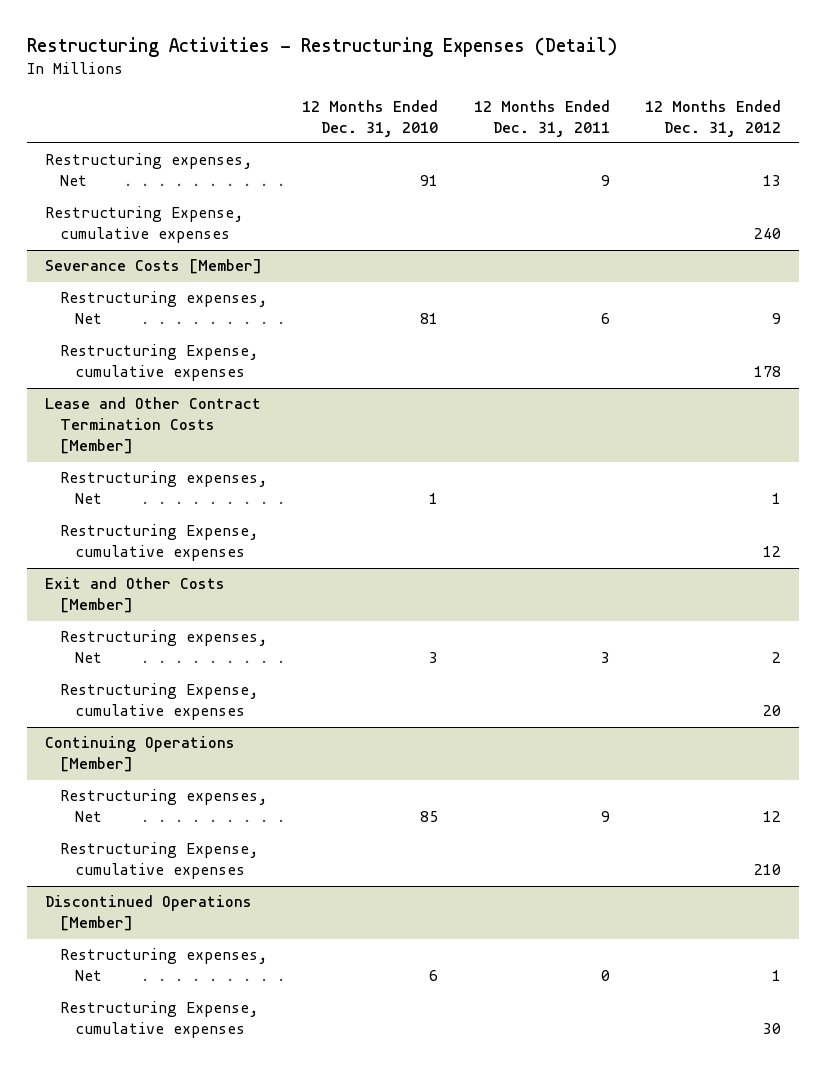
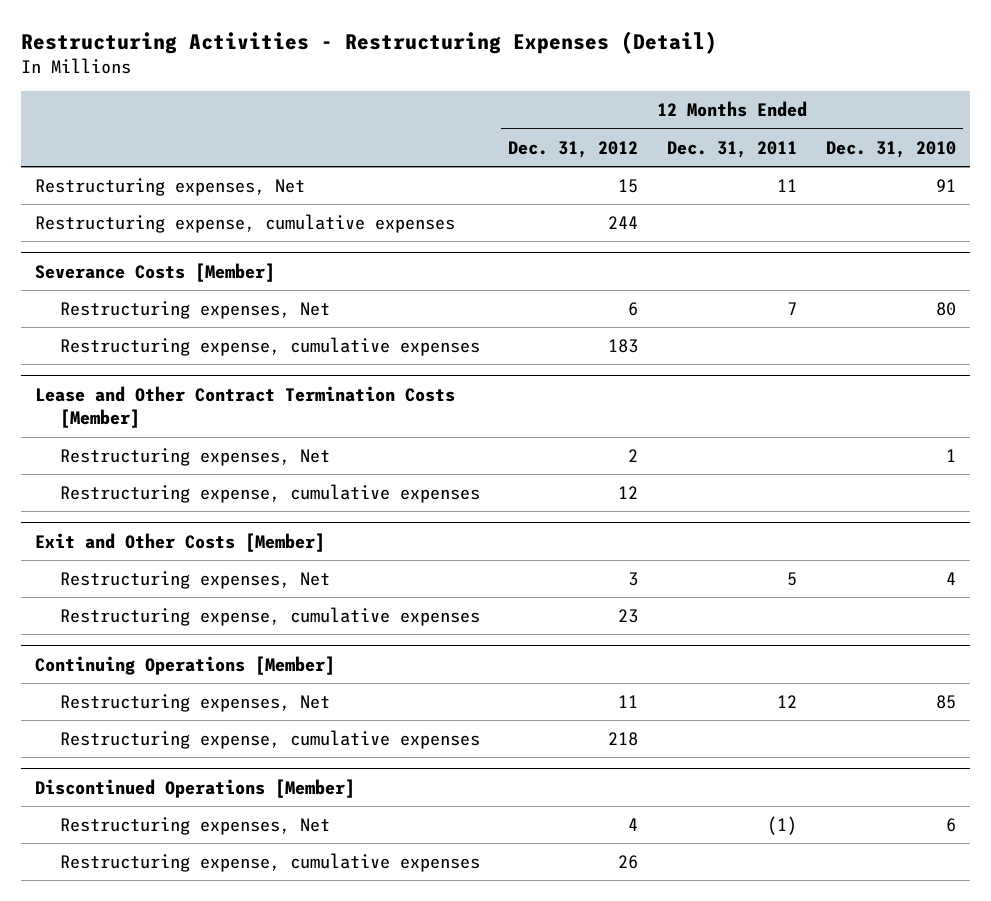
[600,175,610,187] 9 -> [777,179,798,193] 11
[763,175,782,187] 13 -> [618,179,639,194] 15
[44,206,243,244] Restructuring Expense, cumulative expenses -> [35,214,456,234] Restructuring expense, cumulative expenses
[754,228,782,240] 240 -> [608,216,639,230] 244
[420,313,439,325] 81 -> [935,302,956,317] 80
[600,313,610,325] 6 -> [787,302,798,316] 7
[772,313,782,325] 9 -> [628,302,639,317] 6
[59,344,258,382] Restructuring Expense, cumulative expenses -> [59,337,480,357] Restructuring expense, cumulative expenses
[754,366,782,378] 178 -> [608,339,639,354] 183
[772,493,782,505] 1 -> [628,449,639,463] 2
[59,524,258,562] Restructuring Expense, cumulative expenses -> [59,484,480,504] Restructuring expense, cumulative expenses
[429,652,439,664] 3 -> [945,572,956,586] 4
[600,652,610,664] 3 -> [787,572,798,587] 5
[772,652,782,664] 2 -> [628,572,639,587] 3
[59,683,258,721] Restructuring Expense, cumulative expenses -> [59,607,480,627] Restructuring expense, cumulative expenses
[763,705,782,717] 20 -> [618,609,639,624] 23
[600,811,610,823] 9 -> [777,695,798,709] 12
[763,811,782,823] 12 -> [618,695,639,709] 11
[59,842,258,880] Restructuring Expense, cumulative expenses -> [59,730,480,750] Restructuring expense, cumulative expenses
[754,864,782,876] 210 -> [608,732,639,747] 218
[600,970,610,982] 0 -> [767,816,798,836] (1)
[772,970,782,982] 1 -> [628,818,639,832] 4
[59,1001,258,1039] Restructuring Expense, cumulative expenses -> [59,853,480,873] Restructuring expense, cumulative expenses
[763,1023,782,1035] 30 -> [618,855,639,870] 26

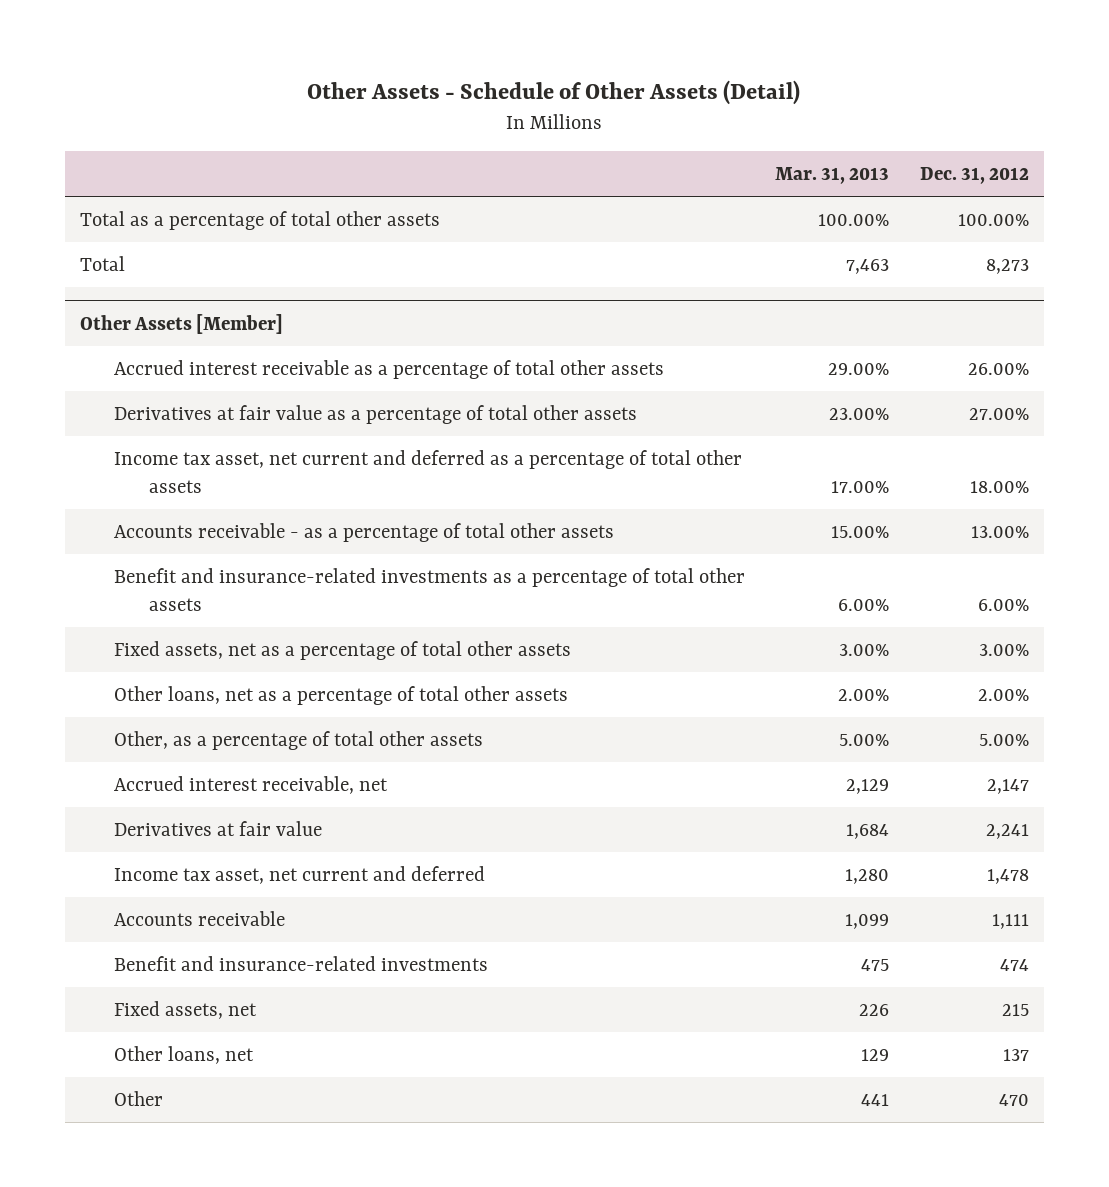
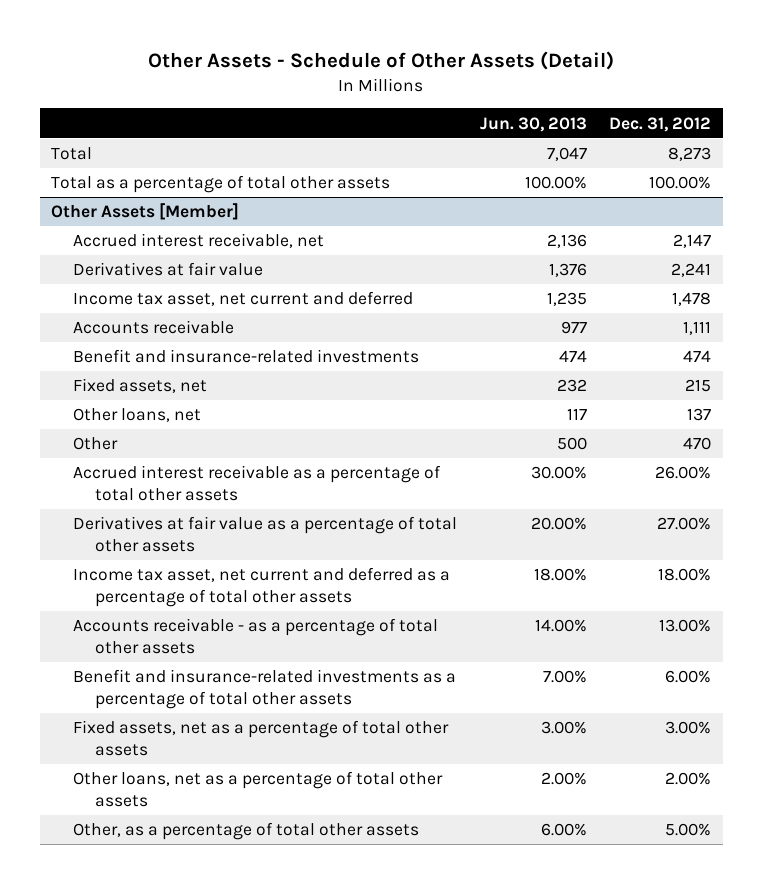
[775,166,890,184] Mar. 31, 2013 -> none
none -> [479,116,587,132] Jun. 30, 2013
[80,210,441,230] Total as a percentage of total other assets -> [50,175,390,194] Total as a percentage of total other assets
[114,359,665,379] Accrued interest receivable as a percentage of total other assets -> [72,465,441,501] Accrued interest receivable as a percentage of total other assets
[114,404,638,424] Derivatives at fair value as a percentage of total other assets -> [72,516,457,552] Derivatives at fair value as a percentage of total other assets
[114,449,743,493] Income tax asset, net current and deferred as a percentage of total other assets -> [72,567,450,607] Income tax asset, net current and deferred as a percentage of total other assets
[114,522,615,542] Accounts receivable - as a percentage of total other assets -> [72,618,438,654] Accounts receivable - as a percentage of total other assets
[114,567,746,611] Benefit and insurance-related investments as a percentage of total other assets -> [72,669,456,709] Benefit and insurance-related investments as a percentage of total other assets
[114,640,572,660] Fixed assets, net as a percentage of total other assets -> [72,720,449,756] Fixed assets, net as a percentage of total other assets
[114,685,569,705] Other loans, net as a percentage of total other assets -> [72,771,443,807] Other loans, net as a percentage of total other assets
[114,730,484,750] Other, as a percentage of total other assets -> [72,822,419,841] Other, as a percentage of total other assets

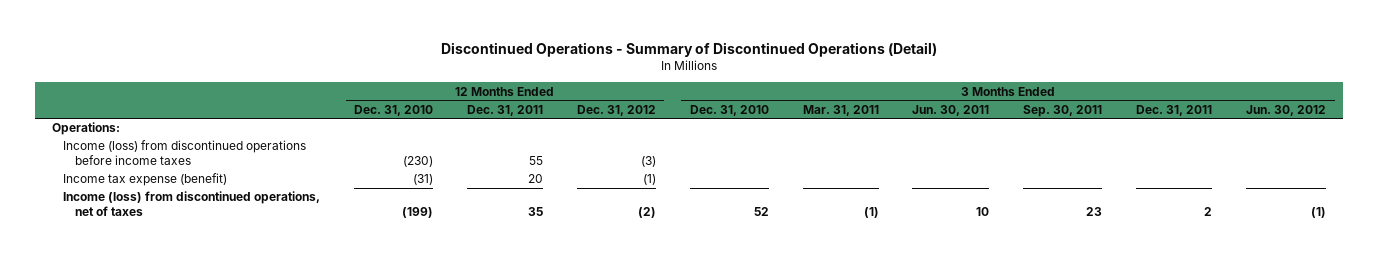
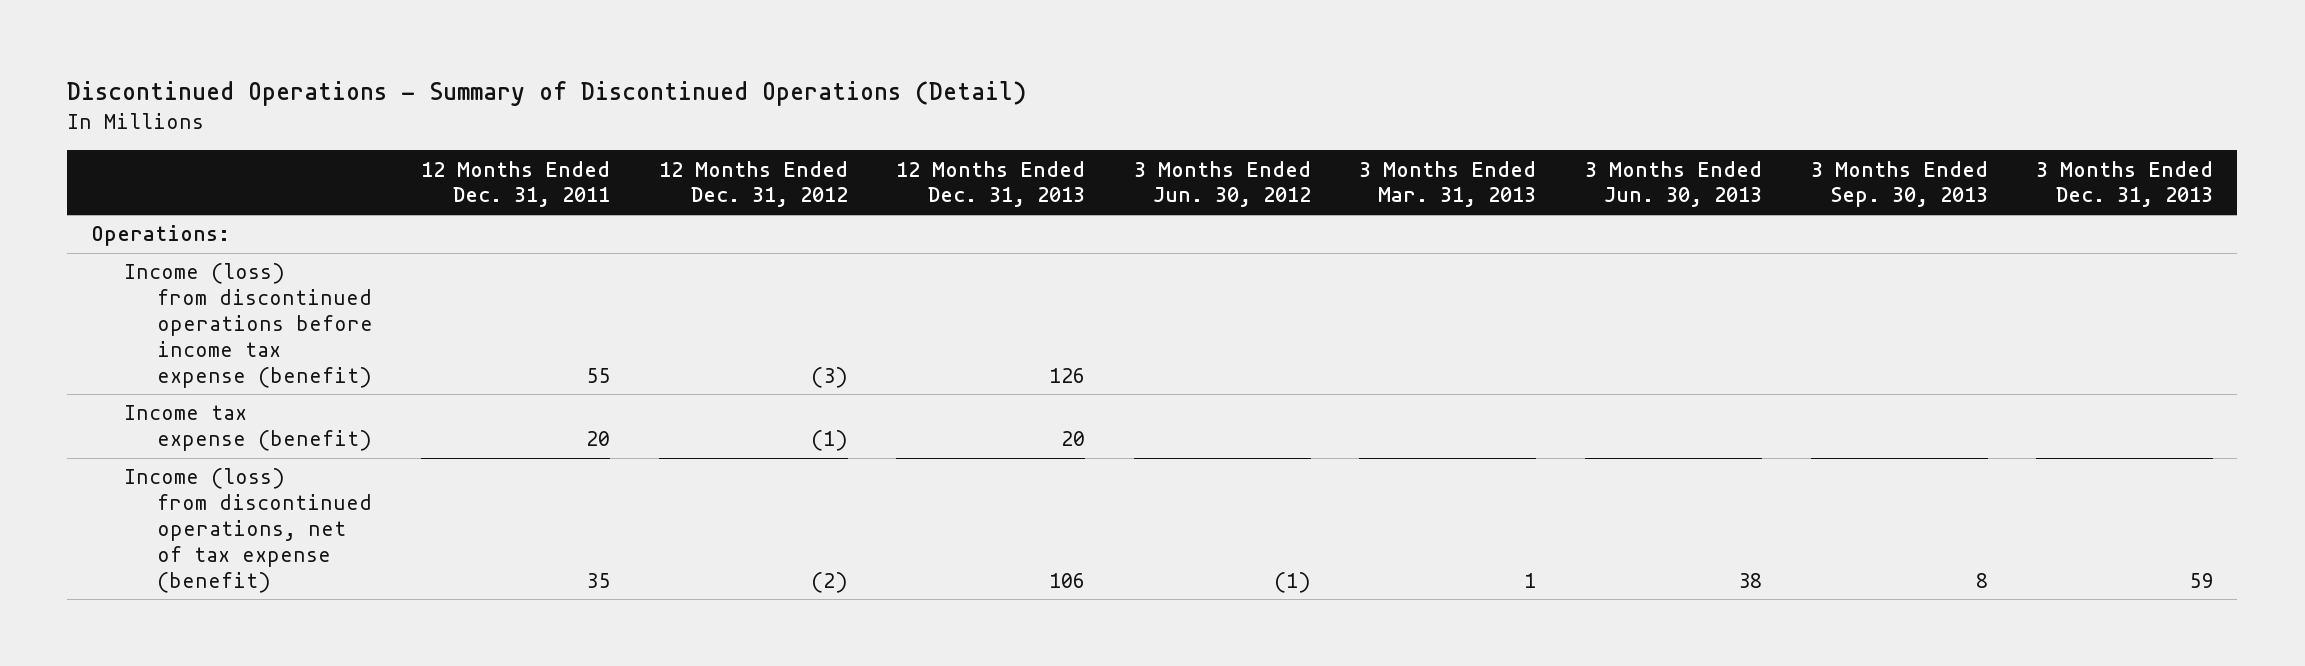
[354,104,434,116] Dec. 31, 2010 -> none
[689,104,769,116] Dec. 31, 2010 -> none
[802,104,879,116] Mar. 31, 2011 -> none
[912,104,990,116] Jun. 30, 2011 -> none
[1023,104,1103,117] Sep. 30, 2011 -> none
[1136,104,1213,116] Dec. 31, 2011 -> none
none -> [896,160,1086,208] 12 Months Ended Dec. 31, 2013
none -> [1359,160,1537,208] 3 Months Ended Mar. 31, 2013
none -> [1585,160,1763,208] 3 Months Ended Jun. 30, 2013
none -> [1810,160,1988,208] 3 Months Ended Sep. 30, 2013
none -> [2036,160,2214,208] 3 Months Ended Dec. 31, 2013
[63,140,307,166] Income (loss) from discontinued operations before income taxes -> [124,263,373,388] Income (loss) from discontinued operations before income tax expense (benefit)
[63,191,321,217] Income (loss) from discontinued operations, net of taxes -> [124,468,372,593] Income (loss) from discontinued operations, net of tax expense (benefit)

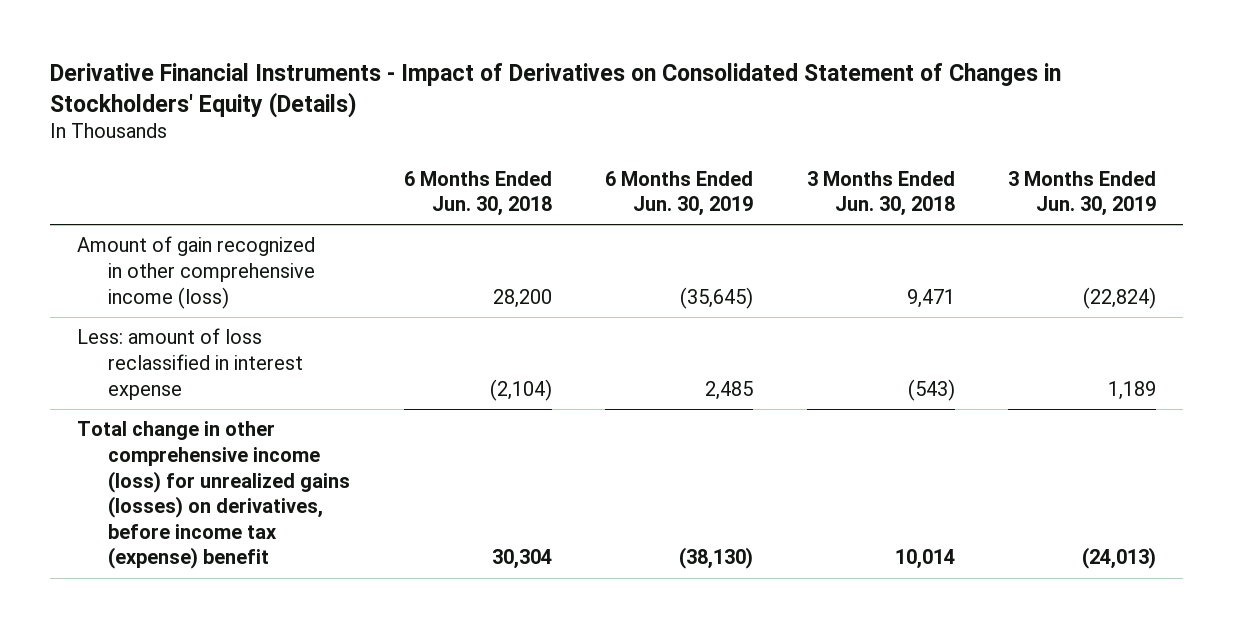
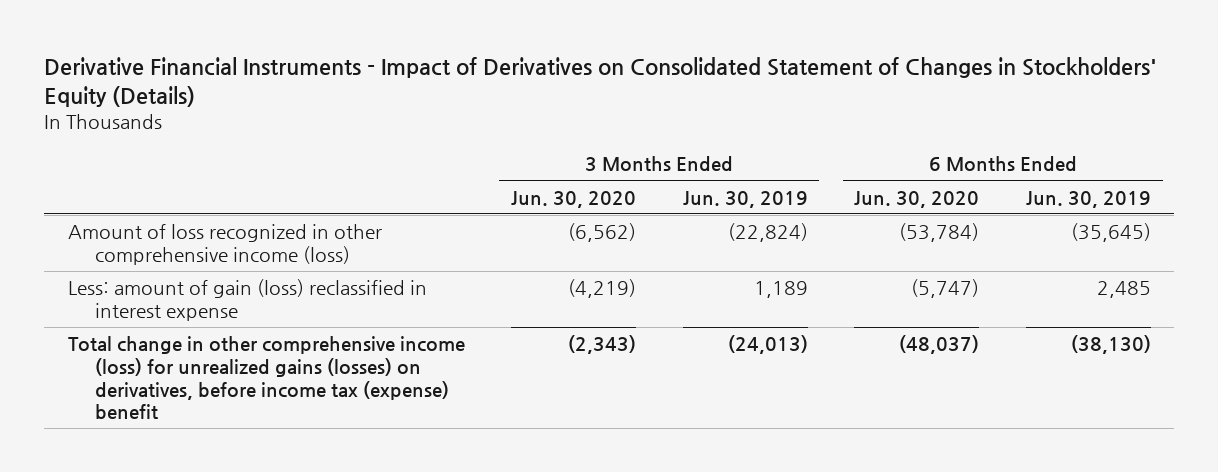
[403,170,552,217] 6 Months Ended Jun. 30, 2018 -> none
[806,170,955,217] 3 Months Ended Jun. 30, 2018 -> none
none -> [511,190,637,208] Jun. 30, 2020
none -> [854,190,980,208] Jun. 30, 2020
[76,236,316,309] Amount of gain recognized in other comprehensive income (loss) -> [67,224,382,265] Amount of loss recognized in other comprehensive income (loss)
[76,328,304,400] Less: amount of loss reclassified in interest expense -> [67,279,427,321] Less: amount of gain (loss) reclassified in interest expense

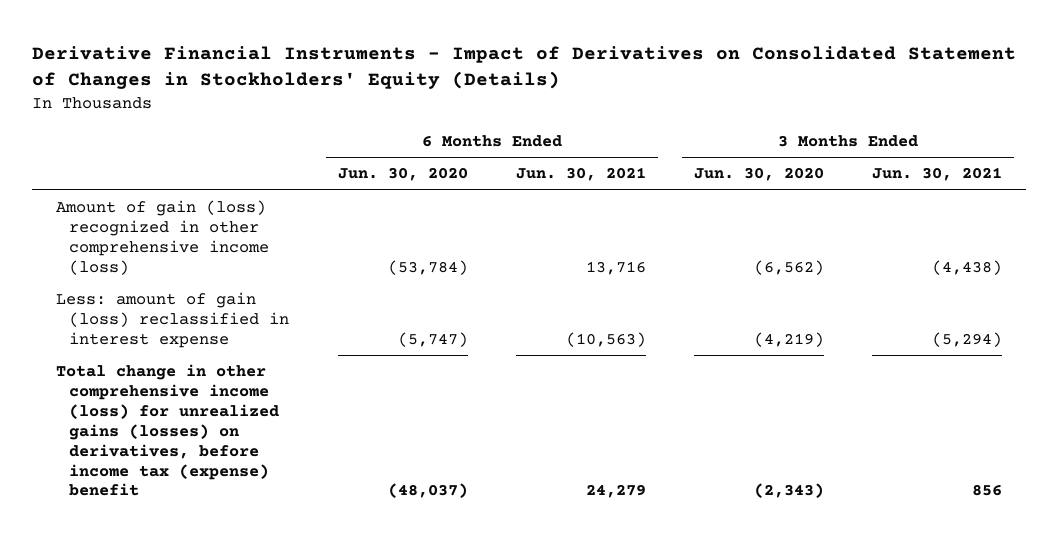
[682,190,808,208] Jun. 30, 2019 -> none
[1025,190,1151,208] Jun. 30, 2019 -> none
none -> [515,167,646,182] Jun. 30, 2021
none -> [872,167,1003,182] Jun. 30, 2021
[67,224,382,265] Amount of loss recognized in other comprehensive income (loss) -> [56,200,270,275] Amount of gain (loss) recognized in other comprehensive income (loss)

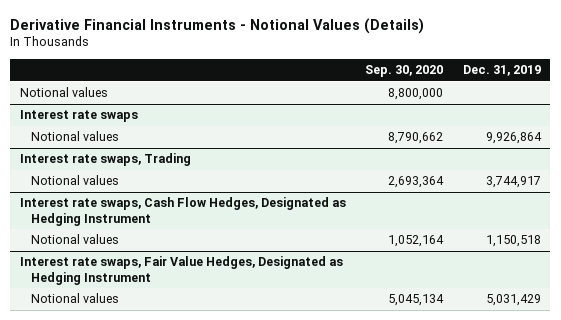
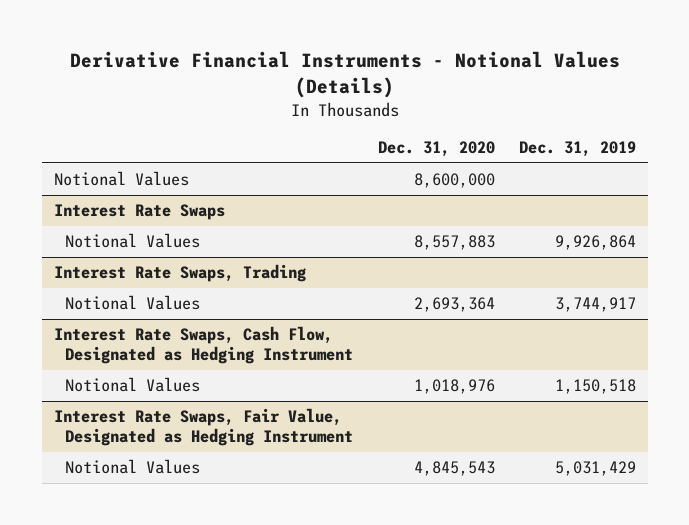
[365,65,444,78] Sep. 30, 2020 -> none
none -> [377,141,495,158] Dec. 31, 2020
[20,87,109,98] Notional values -> [53,171,189,187] Notional Values
[20,110,139,123] Interest rate swaps -> [53,204,225,221] Interest Rate Swaps
[30,131,119,142] Notional values -> [65,233,201,249] Notional Values
[20,153,192,167] Interest rate swaps, Trading -> [53,264,306,283] Interest Rate Swaps, Trading
[30,175,119,186] Notional values -> [65,295,201,311] Notional Values
[20,197,347,226] Interest rate swaps, Cash Flow Hedges, Designated as Hedging Instrument -> [53,326,354,365] Interest Rate Swaps, Cash Flow, Designated as Hedging Instrument
[30,234,119,245] Notional values -> [65,377,201,393] Notional Values
[20,256,344,285] Interest rate swaps, Fair Value Hedges, Designated as Hedging Instrument -> [53,408,354,447] Interest Rate Swaps, Fair Value, Designated as Hedging Instrument
[30,293,119,304] Notional values -> [65,459,201,475] Notional Values

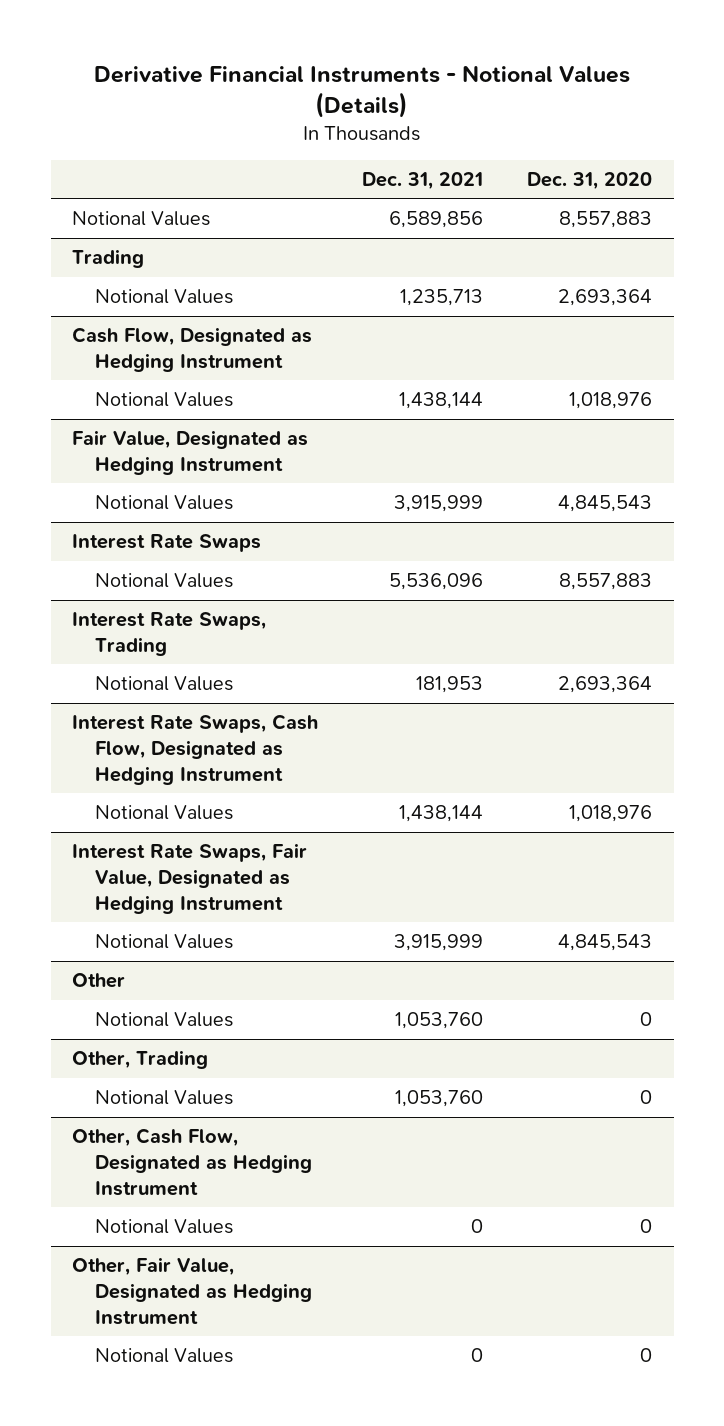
[518,141,636,158] Dec. 31, 2019 -> none
none -> [362,171,484,190] Dec. 31, 2021
[413,173,495,189] 8,600,000 -> [558,211,652,229] 8,557,883
none -> [72,249,145,269] Trading
none -> [94,289,233,305] Notional Values
none -> [72,327,313,372] Cash Flow, Designated as Hedging Instrument
none -> [94,392,233,408] Notional Values
none -> [72,430,309,475] Fair Value, Designated as Hedging Instrument
none -> [94,495,233,511] Notional Values
none -> [72,973,126,989] Other
none -> [94,1012,233,1028] Notional Values
none -> [72,1050,209,1070] Other, Trading
none -> [94,1090,233,1106] Notional Values
none -> [72,1128,312,1196] Other, Cash Flow, Designated as Hedging Instrument
none -> [94,1219,233,1235] Notional Values
none -> [72,1257,312,1325] Other, Fair Value, Designated as Hedging Instrument
none -> [94,1348,233,1364] Notional Values

